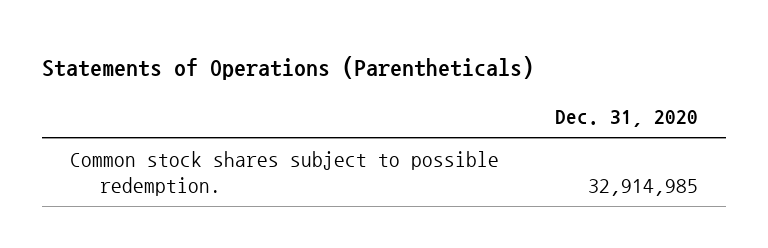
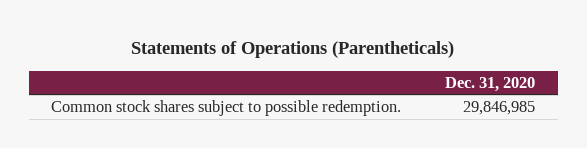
[587,178,698,196] 32,914,985 -> [463,101,536,116] 29,846,985

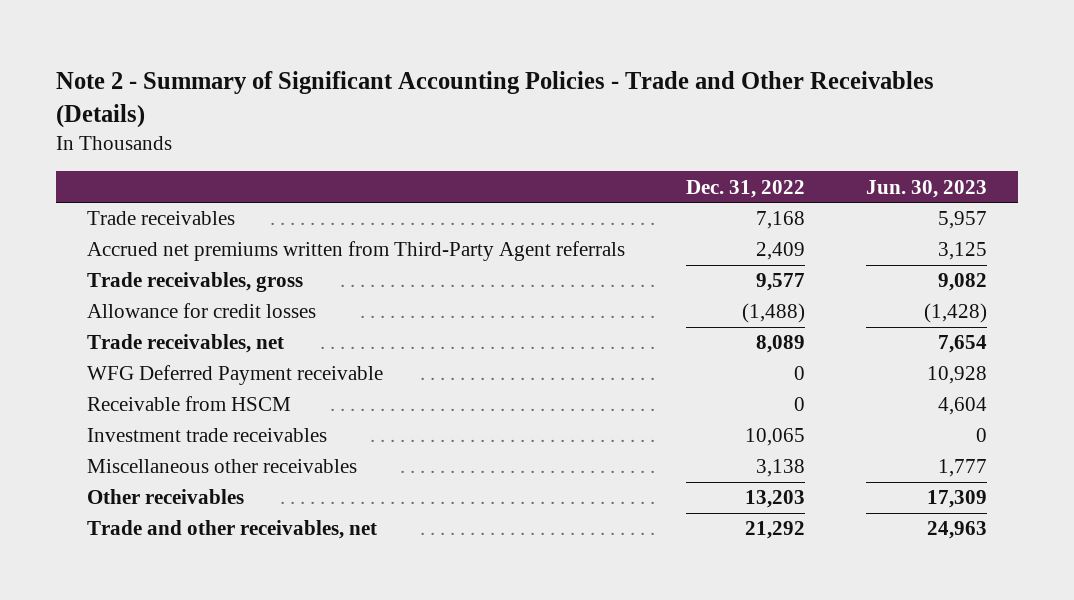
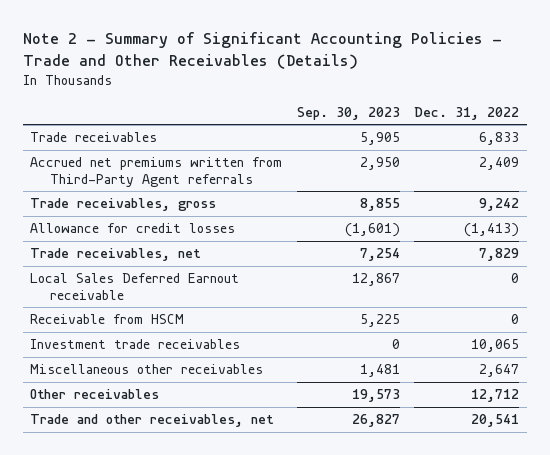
[866,179,988,198] Jun. 30, 2023 -> none
none -> [296,106,400,120] Sep. 30, 2023
[755,211,805,230] 7,168 -> [479,132,520,146] 6,833
[86,365,383,386] WFG Deferred Payment receivable -> none
[755,273,805,292] 9,577 -> [479,198,520,212] 9,242
[741,303,805,324] (1,488) -> [464,223,520,238] (1,413)
[755,335,805,354] 8,089 -> [479,248,520,262] 7,829
none -> [30,273,240,300] Local Sales Deferred Earnout receivable
[755,459,805,478] 3,138 -> [479,364,520,378] 2,647
[744,490,805,509] 13,203 -> [471,389,520,403] 12,712
[744,521,805,540] 21,292 -> [471,414,520,428] 20,541

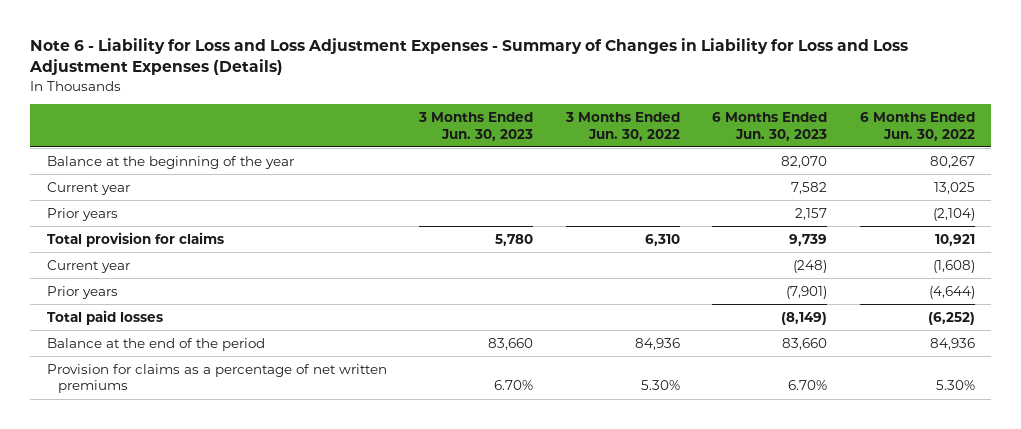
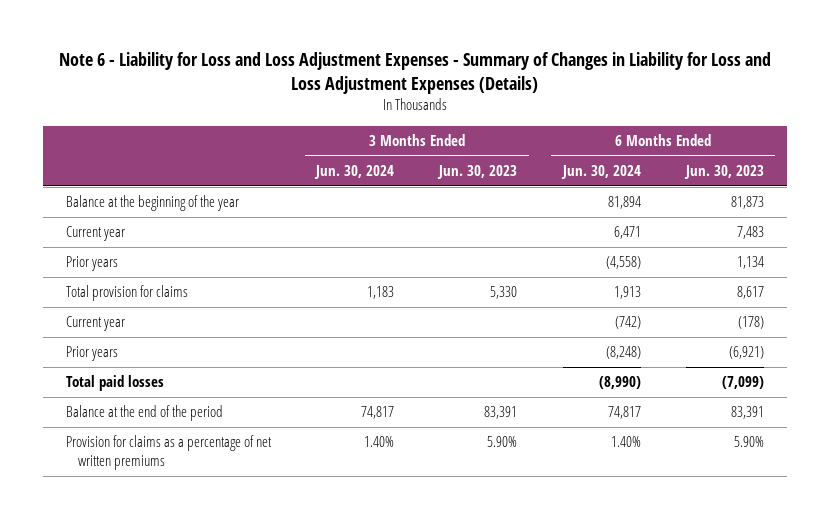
[564,111,680,141] 3 Months Ended Jun. 30, 2022 -> none
[859,111,975,141] 6 Months Ended Jun. 30, 2022 -> none
none -> [313,165,394,180] Jun. 30, 2024
none -> [560,165,641,180] Jun. 30, 2024
[781,155,828,168] 82,070 -> [731,196,765,210] 81,873
[791,181,828,194] 7,582 -> [737,226,765,240] 7,483
[795,207,828,220] 2,157 -> [737,256,765,270] 1,134
[495,233,534,246] 5,780 -> [490,286,518,300] 5,330
[789,233,828,246] 9,739 -> [737,286,765,300] 8,617
[793,259,828,273] (248) -> [738,316,765,330] (178)
[786,285,828,299] (7,901) -> [729,346,765,360] (6,921)
[781,311,828,325] (8,149) -> [722,376,765,390] (7,099)
[488,337,534,350] 83,660 -> [484,406,518,420] 83,391
[782,337,828,350] 83,660 -> [731,406,765,420] 83,391
[494,380,534,391] 6.70% -> [487,436,518,448] 5.90%
[788,380,828,391] 6.70% -> [734,436,765,448] 5.90%

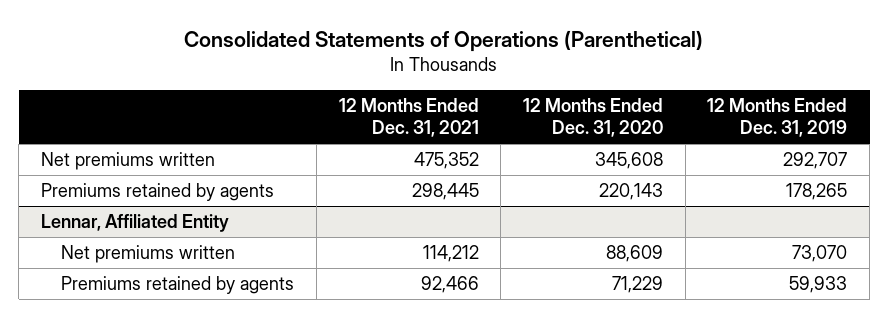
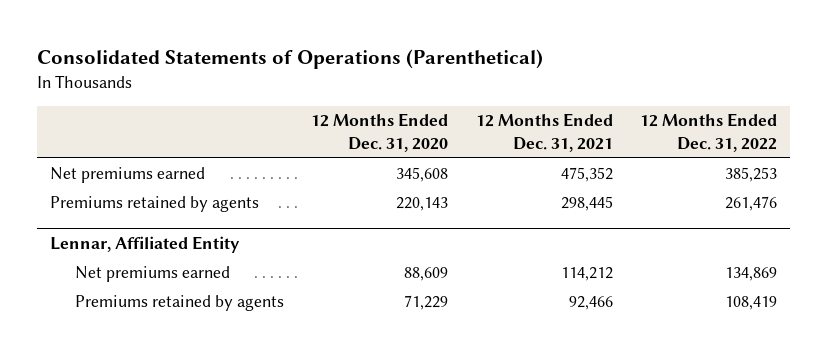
[707,98,848,138] 12 Months Ended Dec. 31, 2019 -> none
none -> [639,112,777,152] 12 Months Ended Dec. 31, 2022
[40,152,215,171] Net premiums written -> [50,167,206,184] Net premiums earned
[61,245,236,264] Net premiums written -> [75,266,231,283] Net premiums earned

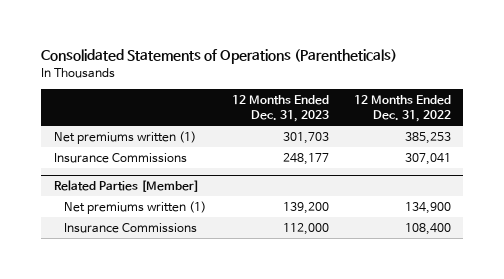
[36,49,543,70] Consolidated Statements of Operations (Parenthetical) -> [41,49,398,65] Consolidated Statements of Operations (Parentheticals)
[311,112,449,152] 12 Months Ended Dec. 31, 2020 -> none
[475,112,613,152] 12 Months Ended Dec. 31, 2021 -> none
none -> [231,94,329,123] 12 Months Ended Dec. 31, 2023
[50,196,260,213] Premiums retained by agents -> none
[50,235,241,253] Lennar, Affiliated Entity -> none
[75,295,285,312] Premiums retained by agents -> none
[50,167,206,184] Net premiums earned -> [53,130,196,144] Net premiums written (1)
none -> [53,152,187,163] Insurance Commissions
none -> [53,180,199,193] Related Parties [Member]
[75,266,231,283] Net premiums earned -> [64,200,207,214] Net premiums written (1)
[724,267,777,282] 134,869 -> [404,201,451,214] 134,900
none -> [64,222,198,233] Insurance Commissions

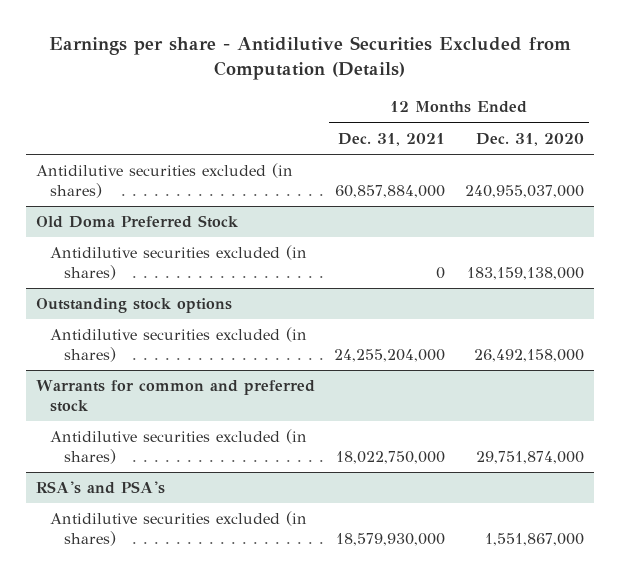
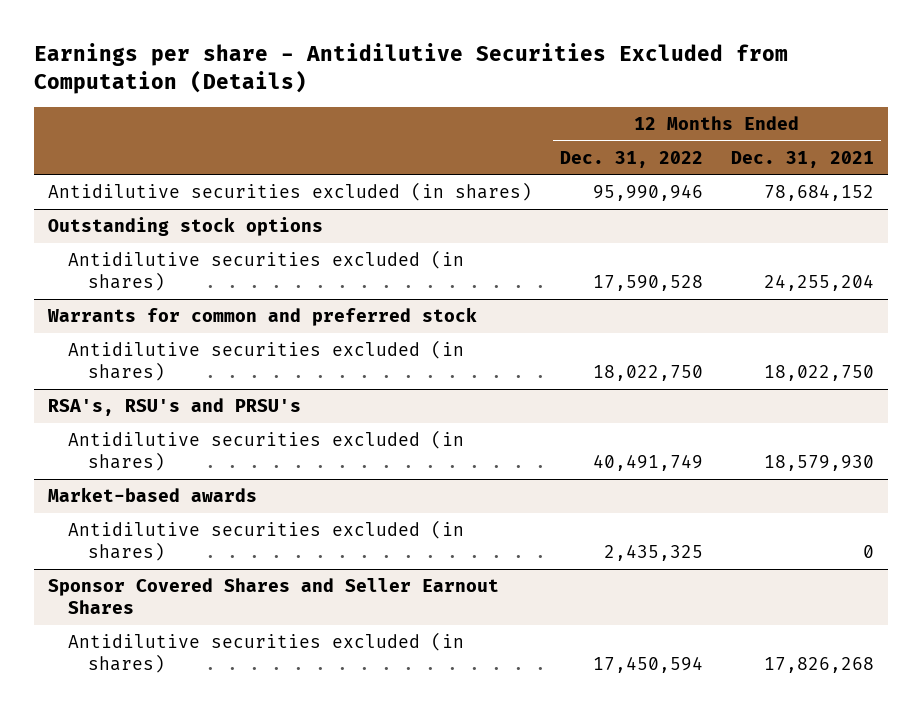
[476,132,585,146] Dec. 31, 2020 -> none
none -> [559,150,703,168] Dec. 31, 2022
[35,215,238,229] Old Doma Preferred Stock -> none
[49,245,307,280] Antidilutive securities excluded (in shares) -> none
[335,184,446,198] 60,857,884,000 -> [764,184,875,202] 78,684,152
[334,348,446,362] 24,255,204,000 -> [764,274,875,292] 24,255,204
[336,450,446,464] 18,022,750,000 -> [764,365,875,382] 18,022,750
[35,481,165,495] RSA's and PSA's -> [47,398,301,417] RSA's, RSU's and PRSU's
[336,532,446,546] 18,579,930,000 -> [764,455,875,472] 18,579,930
none -> [47,487,257,503] Market-based awards
none -> [67,520,464,562] Antidilutive securities excluded (in shares)
none -> [47,578,499,615] Sponsor Covered Shares and Seller Earnout Shares
none -> [67,632,464,674] Antidilutive securities excluded (in shares)

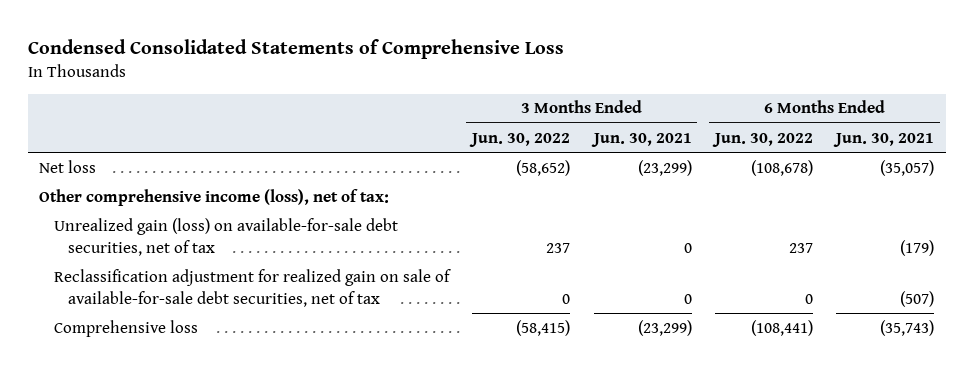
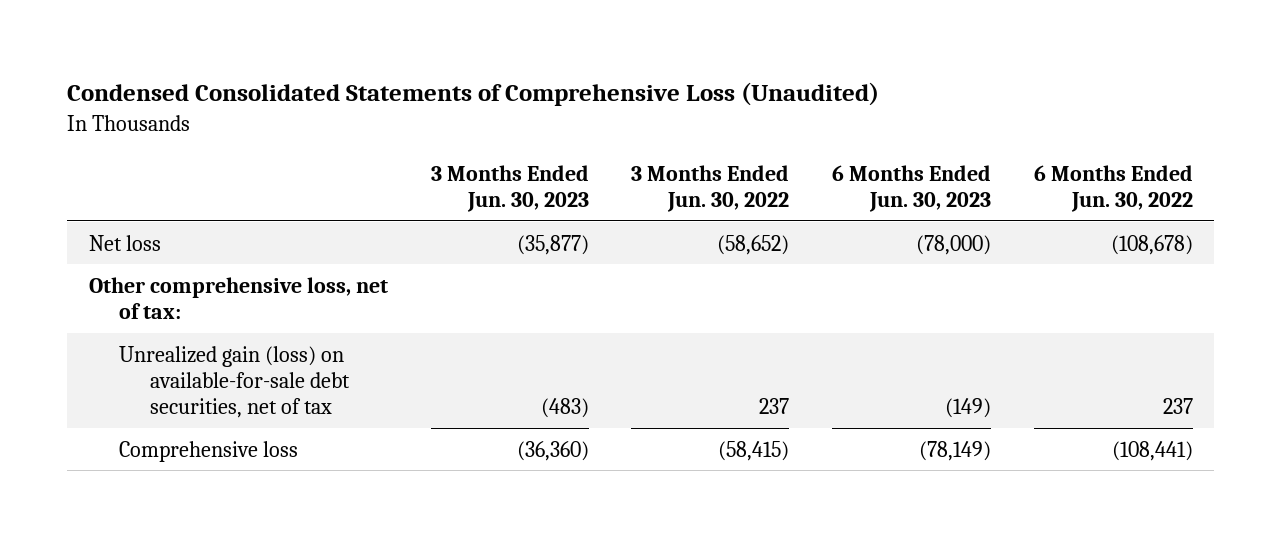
[27,38,564,59] Condensed Consolidated Statements of Comprehensive Loss -> [67,82,880,107] Condensed Consolidated Statements of Comprehensive Loss (Unaudited)
[590,132,692,147] Jun. 30, 2021 -> none
[833,132,935,147] Jun. 30, 2021 -> none
none -> [430,165,589,213] 3 Months Ended Jun. 30, 2023
none -> [832,165,992,213] 6 Months Ended Jun. 30, 2023
[39,188,390,206] Other comprehensive income (loss), net of tax: -> [88,276,388,319] Other comprehensive loss, net of tax:
[53,268,451,307] Reclassification adjustment for realized gain on sale of available-for-sale debt securities, net of tax -> none

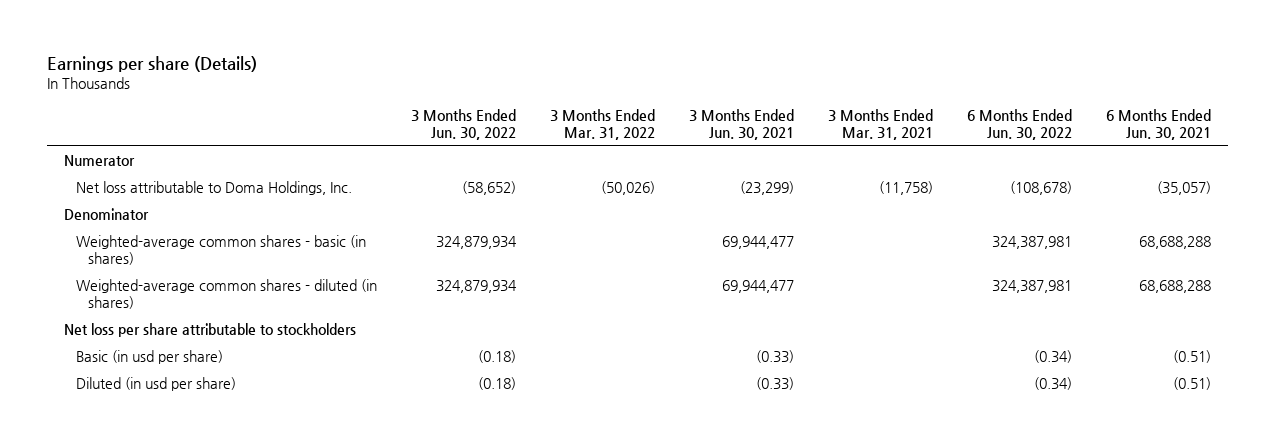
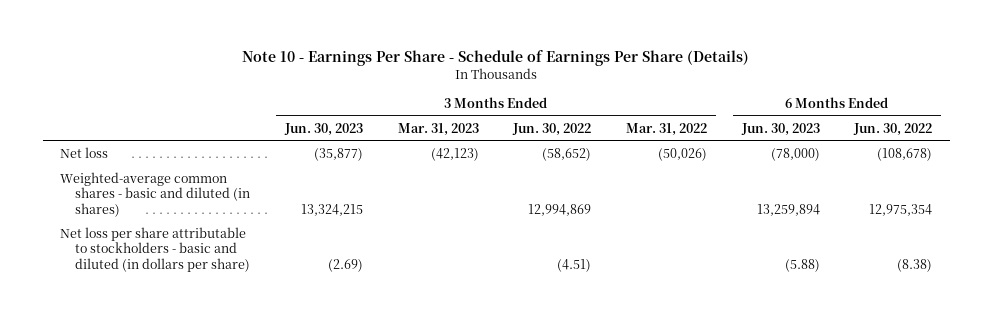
[46,55,257,72] Earnings per share (Details) -> [242,50,750,67] Note 10 - Earnings Per Share - Schedule of Earnings Per Share (Details)
[689,109,795,141] 3 Months Ended Jun. 30, 2021 -> none
[828,109,934,141] 3 Months Ended Mar. 31, 2021 -> none
[1106,109,1212,141] 6 Months Ended Jun. 30, 2021 -> none
none -> [283,122,363,136] Jun. 30, 2023
none -> [397,122,479,136] Mar. 31, 2023
none -> [740,122,820,136] Jun. 30, 2023
[63,155,135,167] Numerator -> none
[63,208,149,221] Denominator -> none
[75,235,366,266] Weighted-average common shares - basic (in shares) -> none
[63,323,356,338] Net loss per share attributable to stockholders -> none
[75,377,236,392] Diluted (in usd per share) -> none
[75,181,352,196] Net loss attributable to Doma Holdings, Inc. -> [60,146,109,158] Net loss
[75,279,377,310] Weighted-average common shares - diluted (in shares) -> [60,171,251,217] Weighted-average common shares - basic and diluted (in shares)
[435,280,517,294] 324,879,934 -> [528,203,592,216] 12,994,869
[992,280,1073,294] 324,387,981 -> [869,203,933,216] 12,975,354
[75,350,223,365] Basic (in usd per share) -> [60,226,251,272] Net loss per share attributable to stockholders - basic and diluted (in dollars per share)
[477,350,516,364] (0.18) -> [557,258,592,272] (4.51)
[1034,350,1073,364] (0.34) -> [897,258,933,272] (8.38)

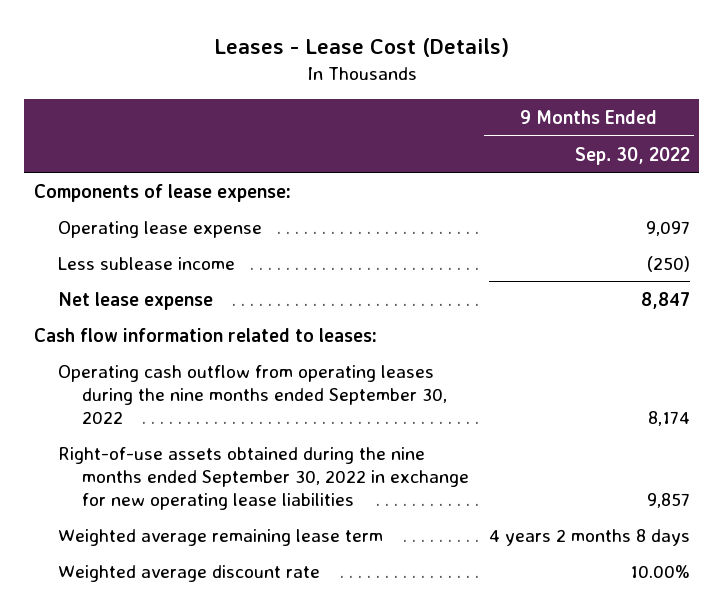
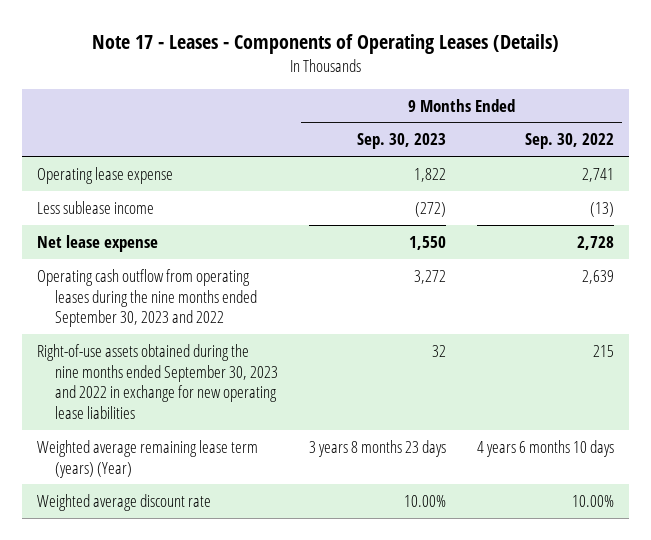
[213,38,509,58] Leases - Lease Cost (Details) -> [91,33,559,54] Note 17 - Leases - Components of Operating Leases (Details)
none -> [357,133,447,150] Sep. 30, 2023
[34,183,292,202] Components of lease expense: -> none
[34,327,378,342] Cash flow information related to leases: -> none
[645,220,690,236] 9,097 -> [581,167,614,182] 2,741
[646,255,690,272] (250) -> [589,201,614,217] (13)
[640,291,690,309] 8,847 -> [576,235,614,250] 2,728
[58,364,448,424] Operating cash outflow from operating leases during the nine months ended September 30, 2022 -> [37,268,258,328] Operating cash outflow from operating leases during the nine months ended September 30, 2023 and 2022
[647,410,690,426] 8,174 -> [581,269,614,284] 2,639
[58,446,470,510] Right-of-use assets obtained during the nine months ended September 30, 2022 in exchange for new operating lease liabilities -> [37,343,279,420] Right-of-use assets obtained during the nine months ended September 30, 2023 and 2022 in exchange for new operating lease liabilities
[646,492,690,508] 9,857 -> [592,344,614,357] 215
[58,528,384,546] Weighted average remaining lease term -> [37,439,259,478] Weighted average remaining lease term (years) (Year)
[488,528,690,546] 4 years 2 months 8 days -> [476,439,614,457] 4 years 6 months 10 days

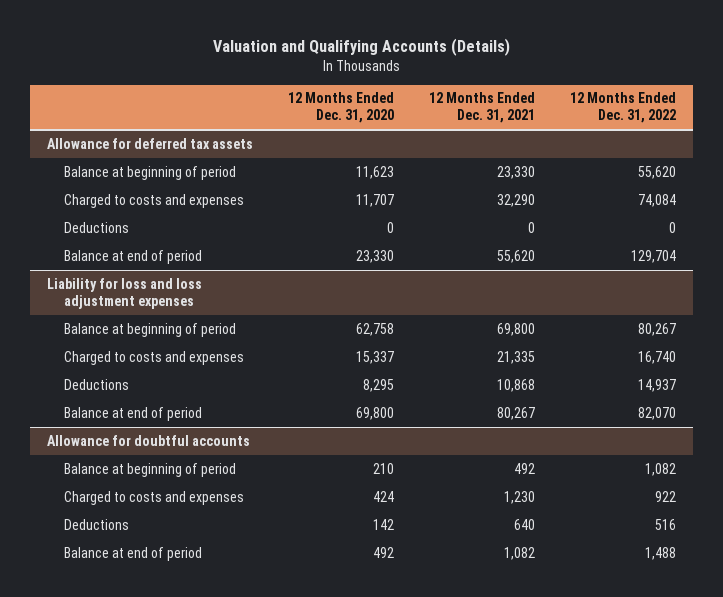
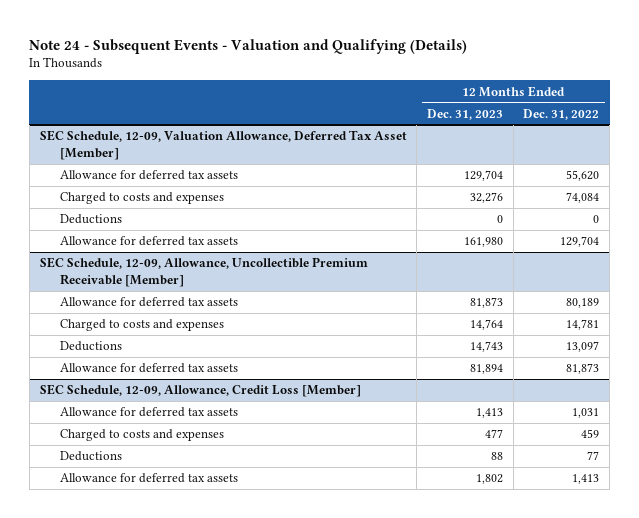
[212,37,510,56] Valuation and Qualifying Accounts (Details) -> [29,38,468,54] Note 24 - Subsequent Events - Valuation and Qualifying (Details)
[288,92,395,124] 12 Months Ended Dec. 31, 2020 -> none
[428,92,535,124] 12 Months Ended Dec. 31, 2021 -> none
none -> [427,108,504,120] Dec. 31, 2023
[47,137,254,149] Allowance for deferred tax assets -> [39,130,407,160] SEC Schedule, 12-09, Valuation Allowance, Deferred Tax Asset [Member]
[64,165,237,180] Balance at beginning of period -> [60,170,239,181] Allowance for deferred tax assets
[64,322,237,337] Balance at beginning of period -> none
[64,406,203,421] Balance at end of period -> none
[64,462,237,477] Balance at beginning of period -> none
[64,546,203,561] Balance at end of period -> none
[64,249,203,264] Balance at end of period -> [60,236,239,247] Allowance for deferred tax assets
[47,277,203,309] Liability for loss and loss adjustment expenses -> [39,257,368,287] SEC Schedule, 12-09, Allowance, Uncollectible Premium Receivable [Member]
none -> [60,297,239,308] Allowance for deferred tax assets
[637,350,676,364] 16,740 -> [566,319,600,331] 14,781
[637,378,676,392] 14,937 -> [566,341,600,353] 13,097
none -> [60,363,239,374] Allowance for deferred tax assets
[47,434,251,446] Allowance for doubtful accounts -> [39,384,361,398] SEC Schedule, 12-09, Allowance, Credit Loss [Member]
none -> [60,407,239,418] Allowance for deferred tax assets
[654,490,676,502] 922 -> [581,429,600,439] 459
[654,518,676,530] 516 -> [587,451,600,461] 77
none -> [60,473,239,484] Allowance for deferred tax assets

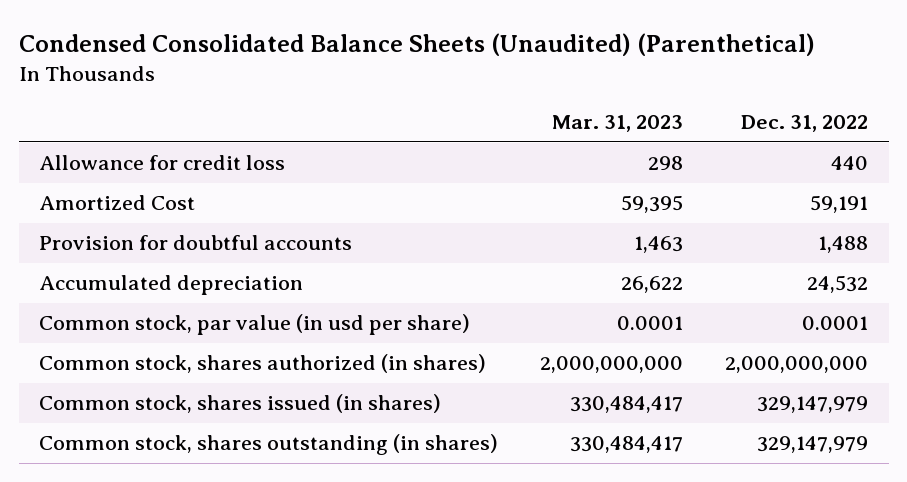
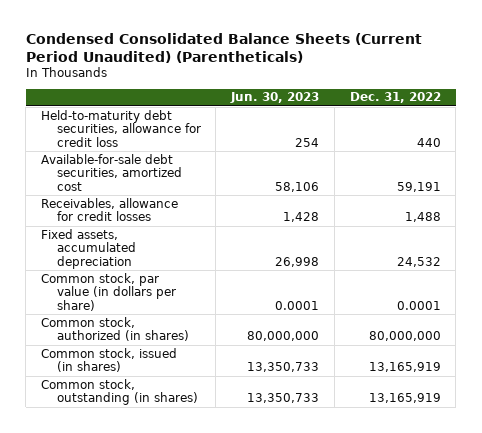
[18,32,815,56] Condensed Consolidated Balance Sheets (Unaudited) (Parenthetical) -> [25,32,422,63] Condensed Consolidated Balance Sheets (Current Period Unaudited) (Parentheticals)
[552,115,684,133] Mar. 31, 2023 -> none
none -> [230,92,320,104] Jun. 30, 2023
[39,155,286,171] Allowance for credit loss -> [41,109,201,148] Held-to-maturity debt securities, allowance for credit loss
[39,195,196,211] Amortized Cost -> [41,153,182,192] Available-for-sale debt securities, amortized cost
[39,235,353,251] Provision for doubtful accounts -> [41,197,179,222] Receivables, allowance for credit losses
[39,275,304,296] Accumulated depreciation -> [41,228,136,270] Fixed assets, accumulated depreciation
[39,314,471,336] Common stock, par value (in usd per share) -> [41,272,176,312] Common stock, par value (in dollars per share)
[39,354,487,374] Common stock, shares authorized (in shares) -> [41,316,189,342] Common stock, authorized (in shares)
[724,356,868,374] 2,000,000,000 -> [368,331,441,342] 80,000,000
[39,394,442,414] Common stock, shares issued (in shares) -> [41,347,178,373] Common stock, issued (in shares)
[756,396,868,414] 329,147,979 -> [368,362,441,373] 13,165,919
[39,434,499,456] Common stock, shares outstanding (in shares) -> [41,378,198,406] Common stock, outstanding (in shares)
[756,436,868,454] 329,147,979 -> [368,393,441,404] 13,165,919

